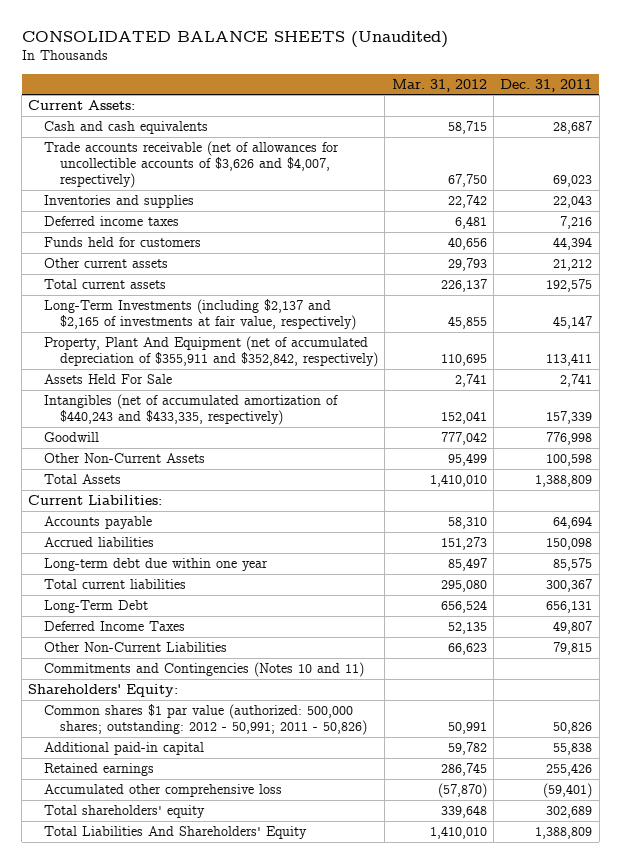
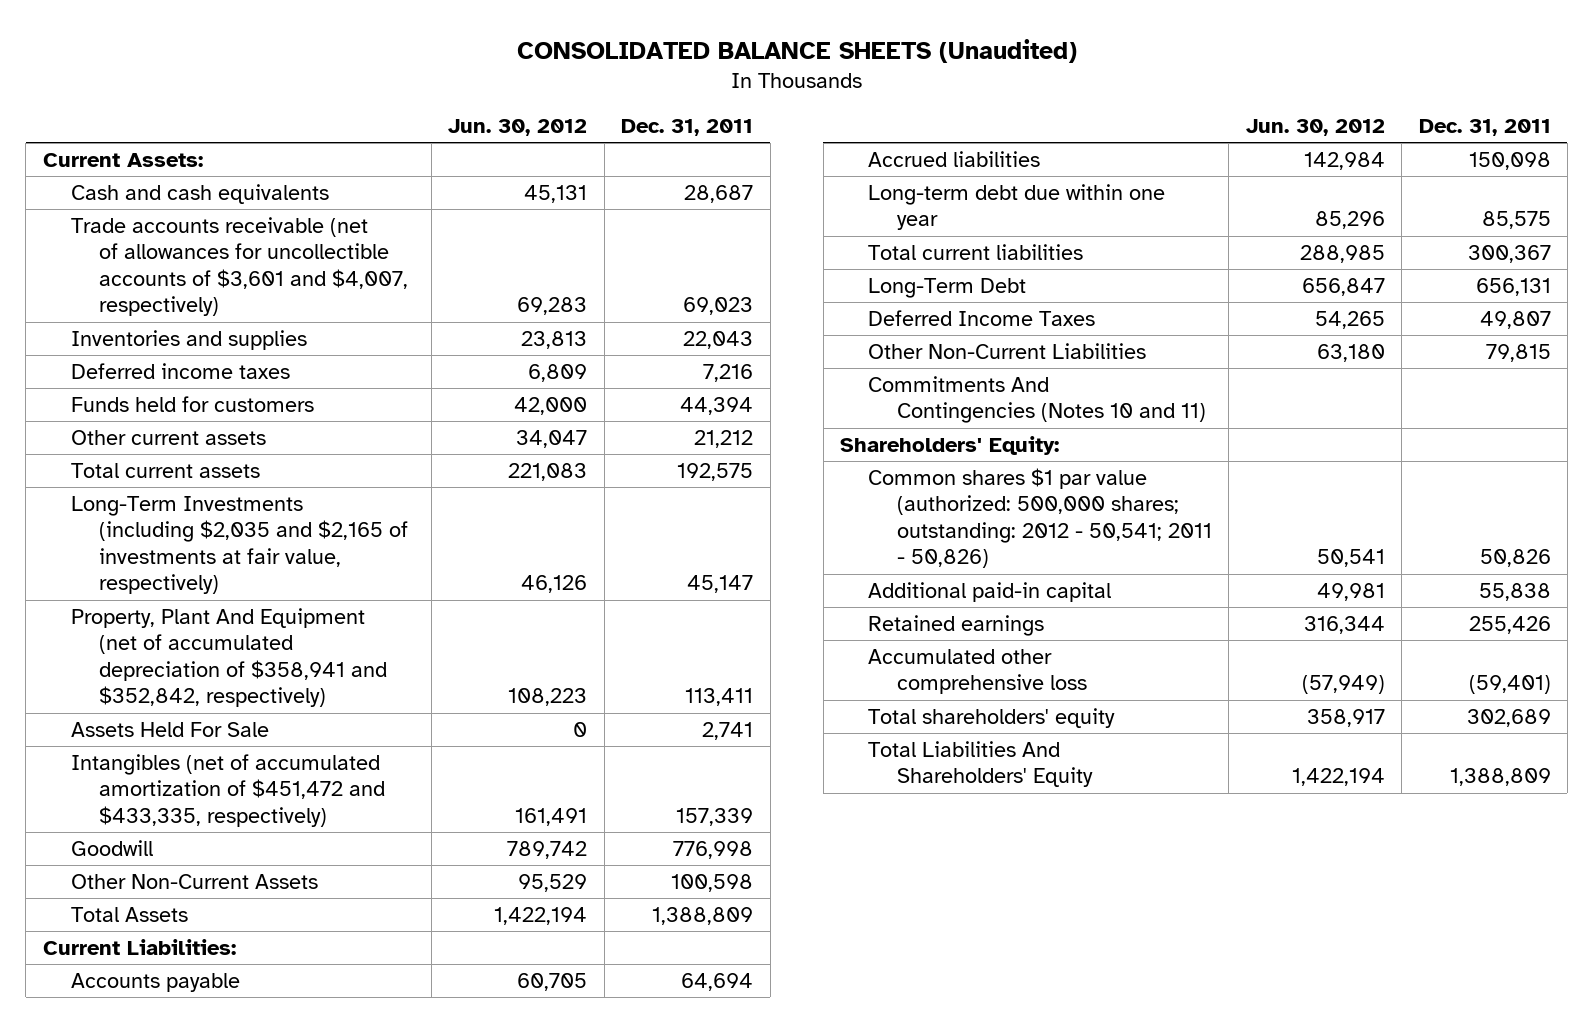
[391,78,487,92] Mar. 31, 2012 -> none
none -> [448,118,588,136] Jun. 30, 2012
[44,141,340,188] Trade accounts receivable (net of allowances for uncollectible accounts of $3,626 and $4,007, respectively) -> [70,216,409,317] Trade accounts receivable (net of allowances for uncollectible accounts of $3,601 and $4,007, respectively)
[44,299,357,330] Long-Term Investments (including $2,137 and $2,165 of investments at fair value, respectively) -> [70,495,409,595] Long-Term Investments (including $2,035 and $2,165 of investments at fair value, respectively)
[44,336,379,367] Property, Plant And Equipment (net of accumulated depreciation of $355,911 and $352,842, respectively) -> [70,607,388,708] Property, Plant And Equipment (net of accumulated depreciation of $358,941 and $352,842, respectively)
[44,394,339,425] Intangibles (net of accumulated amortization of $440,243 and $433,335, respectively) -> [70,753,386,827] Intangibles (net of accumulated amortization of $451,472 and $433,335, respectively)
[44,662,365,678] Commitments and Contingencies (Notes 10 and 11) -> [868,375,1206,424] Commitments And Contingencies (Notes 10 and 11)
[44,704,368,735] Common shares $1 par value (authorized: 500,000 shares; outstanding: 2012 - 50,991; 2011 - 50,826) -> [868,467,1212,569] Common shares $1 par value (authorized: 500,000 shares; outstanding: 2012 - 50,541; 2011 - 50,826)

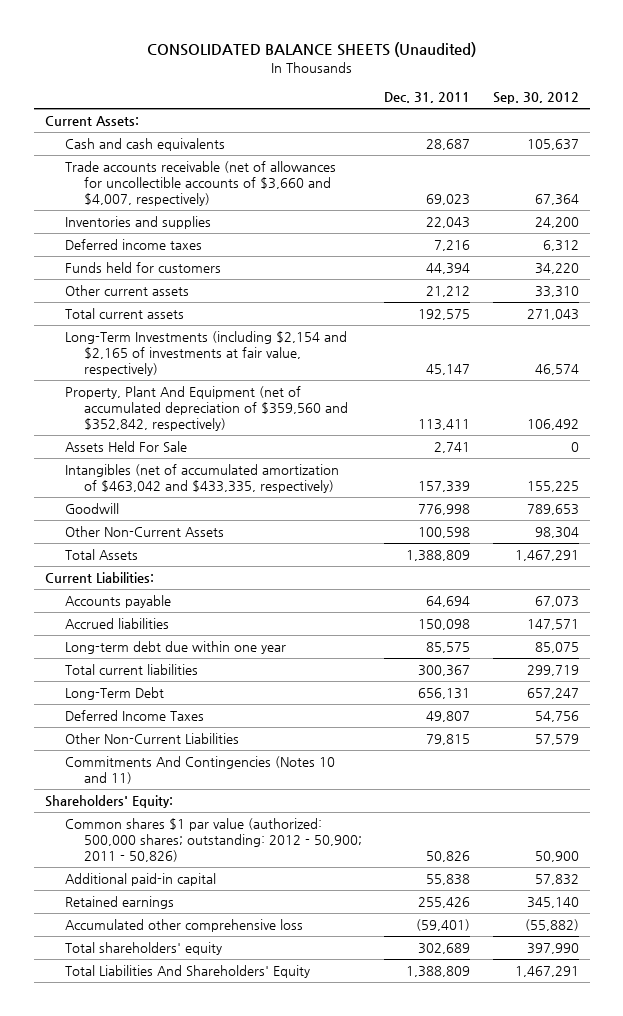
[448,118,588,136] Jun. 30, 2012 -> none
none -> [492,92,579,105] Sep. 30, 2012
[70,216,409,317] Trade accounts receivable (net of allowances for uncollectible accounts of $3,601 and $4,007, respectively) -> [64,161,336,207] Trade accounts receivable (net of allowances for uncollectible accounts of $3,660 and $4,007, respectively)
[70,495,409,595] Long-Term Investments (including $2,035 and $2,165 of investments at fair value, respectively) -> [64,331,347,377] Long-Term Investments (including $2,154 and $2,165 of investments at fair value, respectively)
[70,607,388,708] Property, Plant And Equipment (net of accumulated depreciation of $358,941 and $352,842, respectively) -> [64,386,349,432] Property, Plant And Equipment (net of accumulated depreciation of $359,560 and $352,842, respectively)
[70,753,386,827] Intangibles (net of accumulated amortization of $451,472 and $433,335, respectively) -> [64,464,339,494] Intangibles (net of accumulated amortization of $463,042 and $433,335, respectively)
[868,467,1212,569] Common shares $1 par value (authorized: 500,000 shares; outstanding: 2012 - 50,541; 2011 - 50,826) -> [64,818,363,863] Common shares $1 par value (authorized: 500,000 shares; outstanding: 2012 - 50,900; 2011 - 50,826)

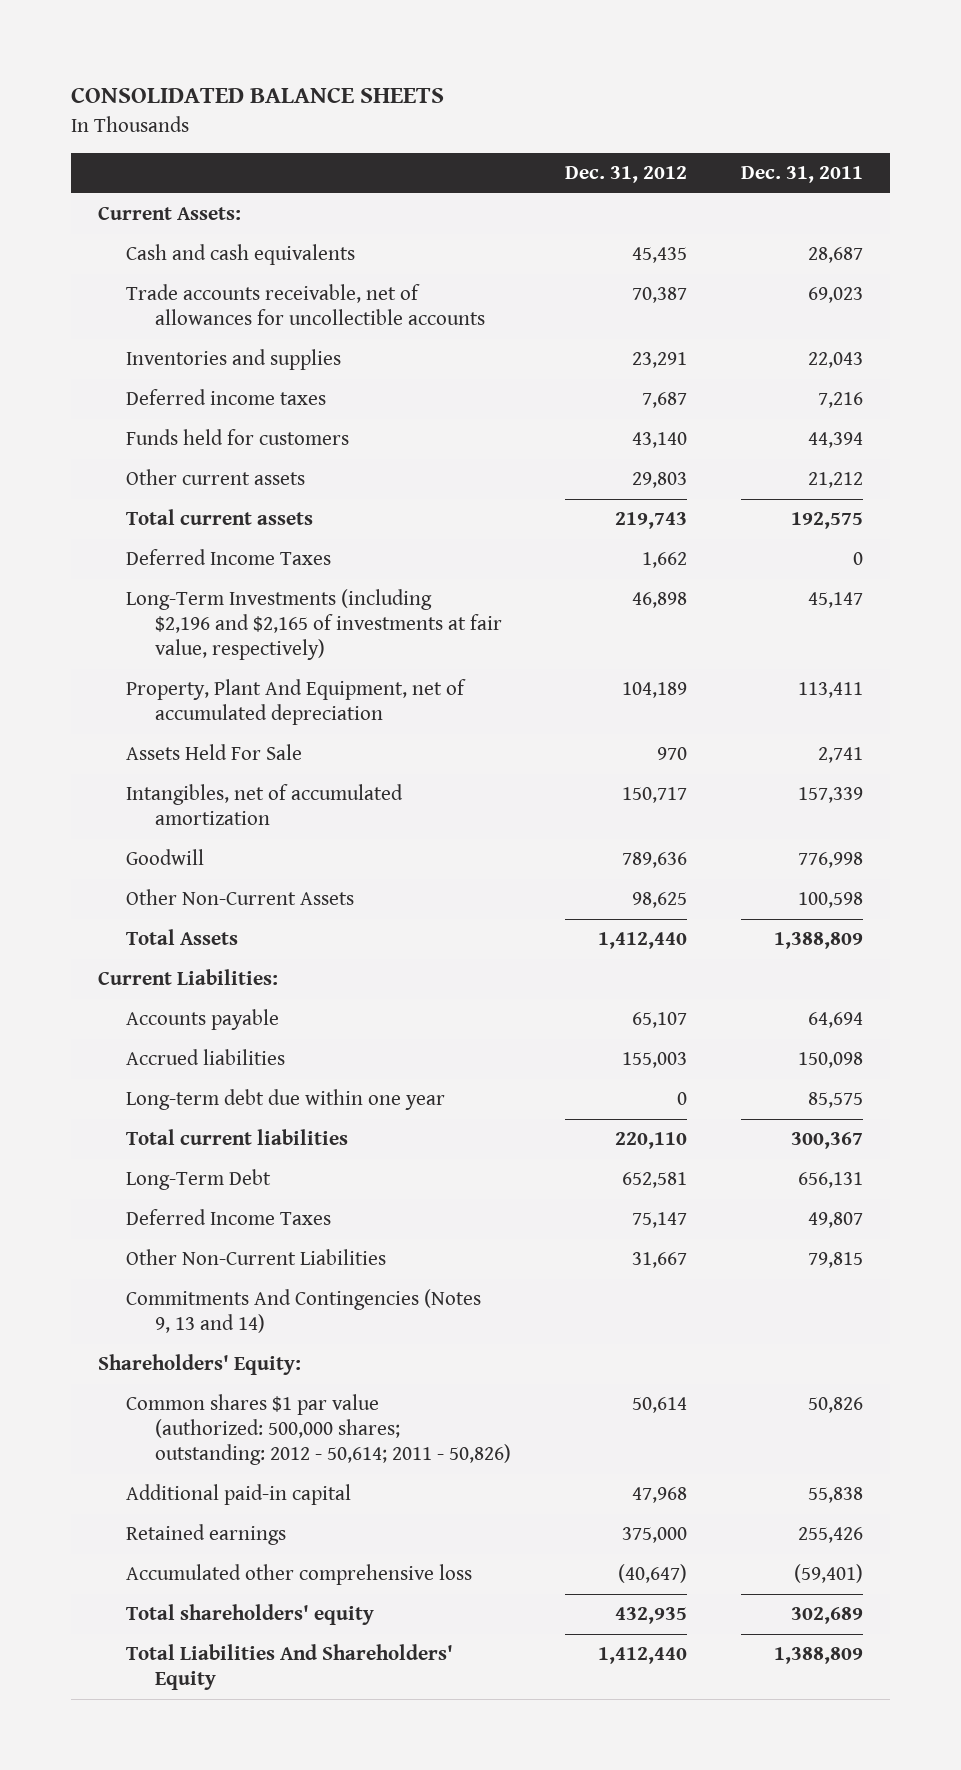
[146,42,476,58] CONSOLIDATED BALANCE SHEETS (Unaudited) -> [70,87,444,104] CONSOLIDATED BALANCE SHEETS
[492,92,579,105] Sep. 30, 2012 -> none
none -> [565,166,688,184] Dec. 31, 2012
[64,161,336,207] Trade accounts receivable (net of allowances for uncollectible accounts of $3,660 and $4,007, respectively) -> [126,284,486,326] Trade accounts receivable, net of allowances for uncollectible accounts
none -> [126,549,332,566] Deferred Income Taxes
[64,331,347,377] Long-Term Investments (including $2,154 and $2,165 of investments at fair value, respectively) -> [126,589,503,661] Long-Term Investments (including $2,196 and $2,165 of investments at fair value, respectively)
[64,386,349,432] Property, Plant And Equipment (net of accumulated depreciation of $359,560 and $352,842, respectively) -> [126,679,467,726] Property, Plant And Equipment, net of accumulated depreciation
[64,464,339,494] Intangibles (net of accumulated amortization of $463,042 and $433,335, respectively) -> [126,784,404,826] Intangibles, net of accumulated amortization
[64,756,335,785] Commitments And Contingencies (Notes 10 and 11) -> [126,1289,482,1334] Commitments And Contingencies (Notes 9, 13 and 14)
[64,818,363,863] Common shares $1 par value (authorized: 500,000 shares; outstanding: 2012 - 50,900; 2011 - 50,826) -> [126,1394,512,1466] Common shares $1 par value (authorized: 500,000 shares; outstanding: 2012 - 50,614; 2011 - 50,826)

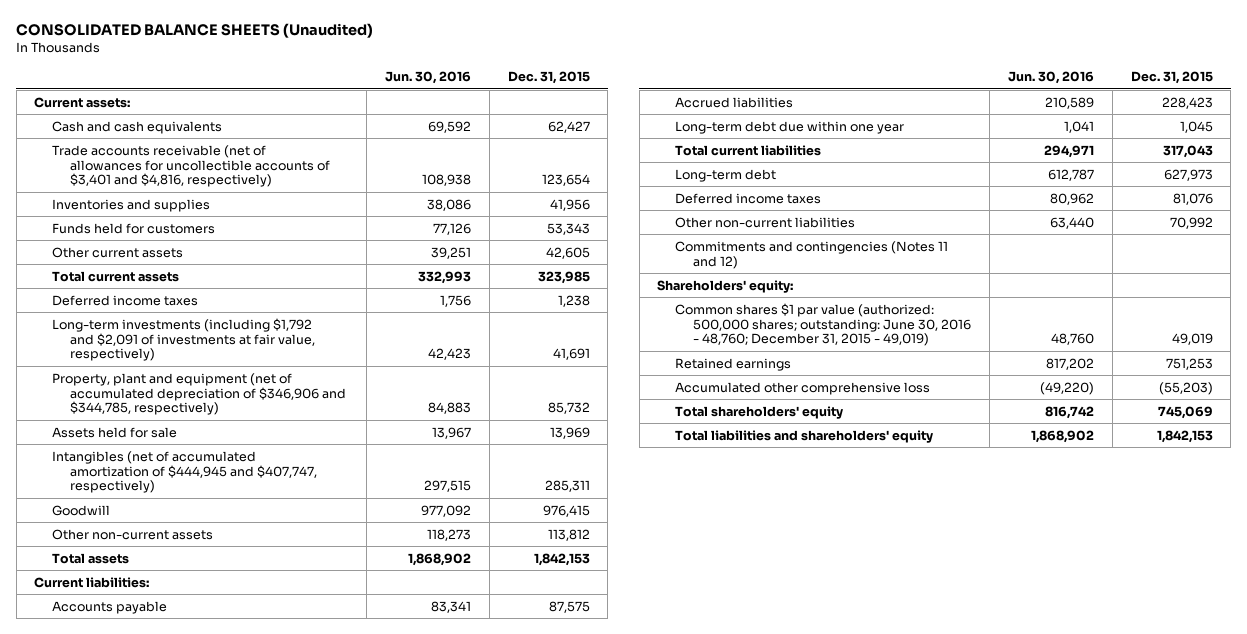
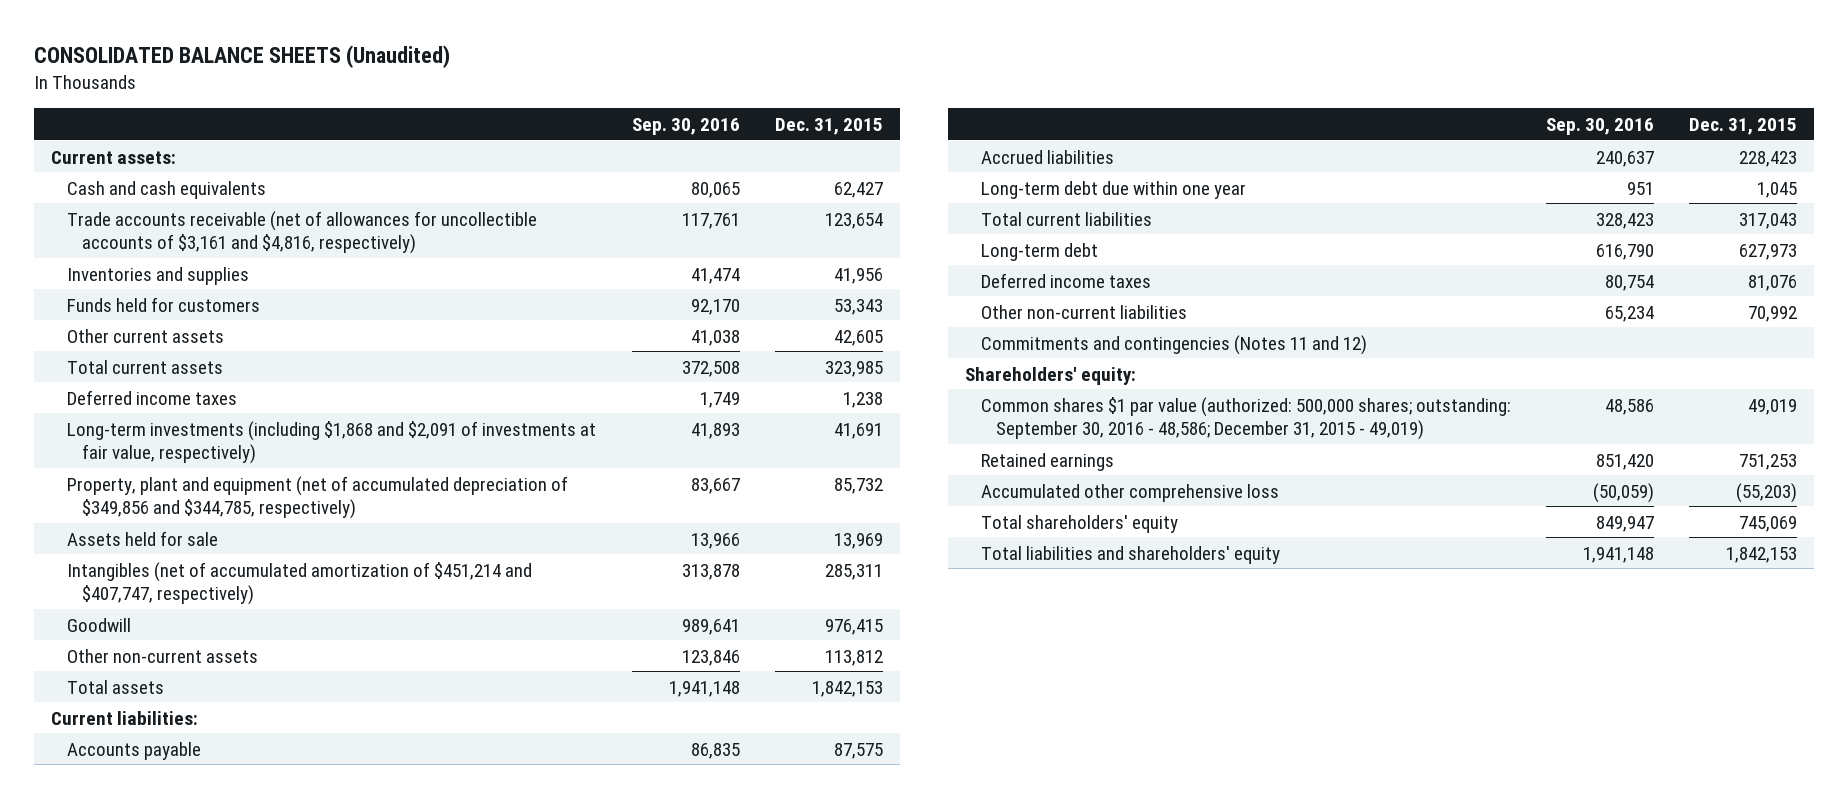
[385,71,472,85] Jun. 30, 2016 -> none
none -> [631,117,740,135] Sep. 30, 2016
[52,144,331,188] Trade accounts receivable (net of allowances for uncollectible accounts of $3,401 and $4,816, respectively) -> [66,210,537,255] Trade accounts receivable (net of allowances for uncollectible accounts of $3,161 and $4,816, respectively)
[52,317,316,362] Long-term investments (including $1,792 and $2,091 of investments at fair value, respectively) -> [66,420,596,465] Long-term investments (including $1,868 and $2,091 of investments at fair value, respectively)
[52,372,347,416] Property, plant and equipment (net of accumulated depreciation of $346,906 and $344,785, respectively) -> [66,475,568,520] Property, plant and equipment (net of accumulated depreciation of $349,856 and $344,785, respectively)
[52,450,318,494] Intangibles (net of accumulated amortization of $444,945 and $407,747, respectively) -> [66,561,532,606] Intangibles (net of accumulated amortization of $451,214 and $407,747, respectively)
[675,302,972,347] Common shares $1 par value (authorized: 500,000 shares; outstanding: June 30, 2016 - 48,760; December 31, 2015 - 49,019) -> [980,396,1511,441] Common shares $1 par value (authorized: 500,000 shares; outstanding: September 30, 2016 - 48,586; December 31, 2015 - 49,019)

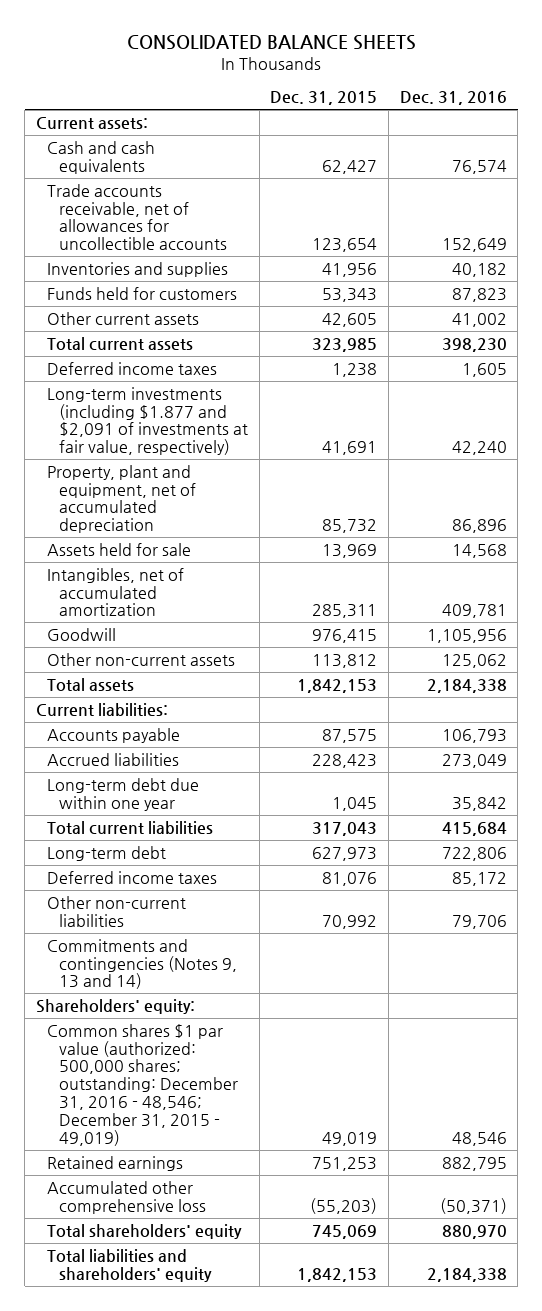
[33,45,450,69] CONSOLIDATED BALANCE SHEETS (Unaudited) -> [127,35,417,51] CONSOLIDATED BALANCE SHEETS
[631,117,740,135] Sep. 30, 2016 -> none
none -> [399,91,507,106] Dec. 31, 2016
[66,210,537,255] Trade accounts receivable (net of allowances for uncollectible accounts of $3,161 and $4,816, respectively) -> [47,183,228,251] Trade accounts receivable, net of allowances for uncollectible accounts
[66,420,596,465] Long-term investments (including $1,868 and $2,091 of investments at fair value, respectively) -> [47,386,249,456] Long-term investments (including $1.877 and $2,091 of investments at fair value, respectively)
[66,475,568,520] Property, plant and equipment (net of accumulated depreciation of $349,856 and $344,785, respectively) -> [47,464,197,534] Property, plant and equipment, net of accumulated depreciation
[66,561,532,606] Intangibles (net of accumulated amortization of $451,214 and $407,747, respectively) -> [47,567,185,617] Intangibles, net of accumulated amortization
[980,334,1367,355] Commitments and contingencies (Notes 11 and 12) -> [47,938,238,990] Commitments and contingencies (Notes 9, 13 and 14)
[980,396,1511,441] Common shares $1 par value (authorized: 500,000 shares; outstanding: September 30, 2016 - 48,586; December 31, 2015 - 49,019) -> [47,1023,239,1146] Common shares $1 par value (authorized: 500,000 shares; outstanding: December 31, 2016 - 48,546; December 31, 2015 - 49,019)

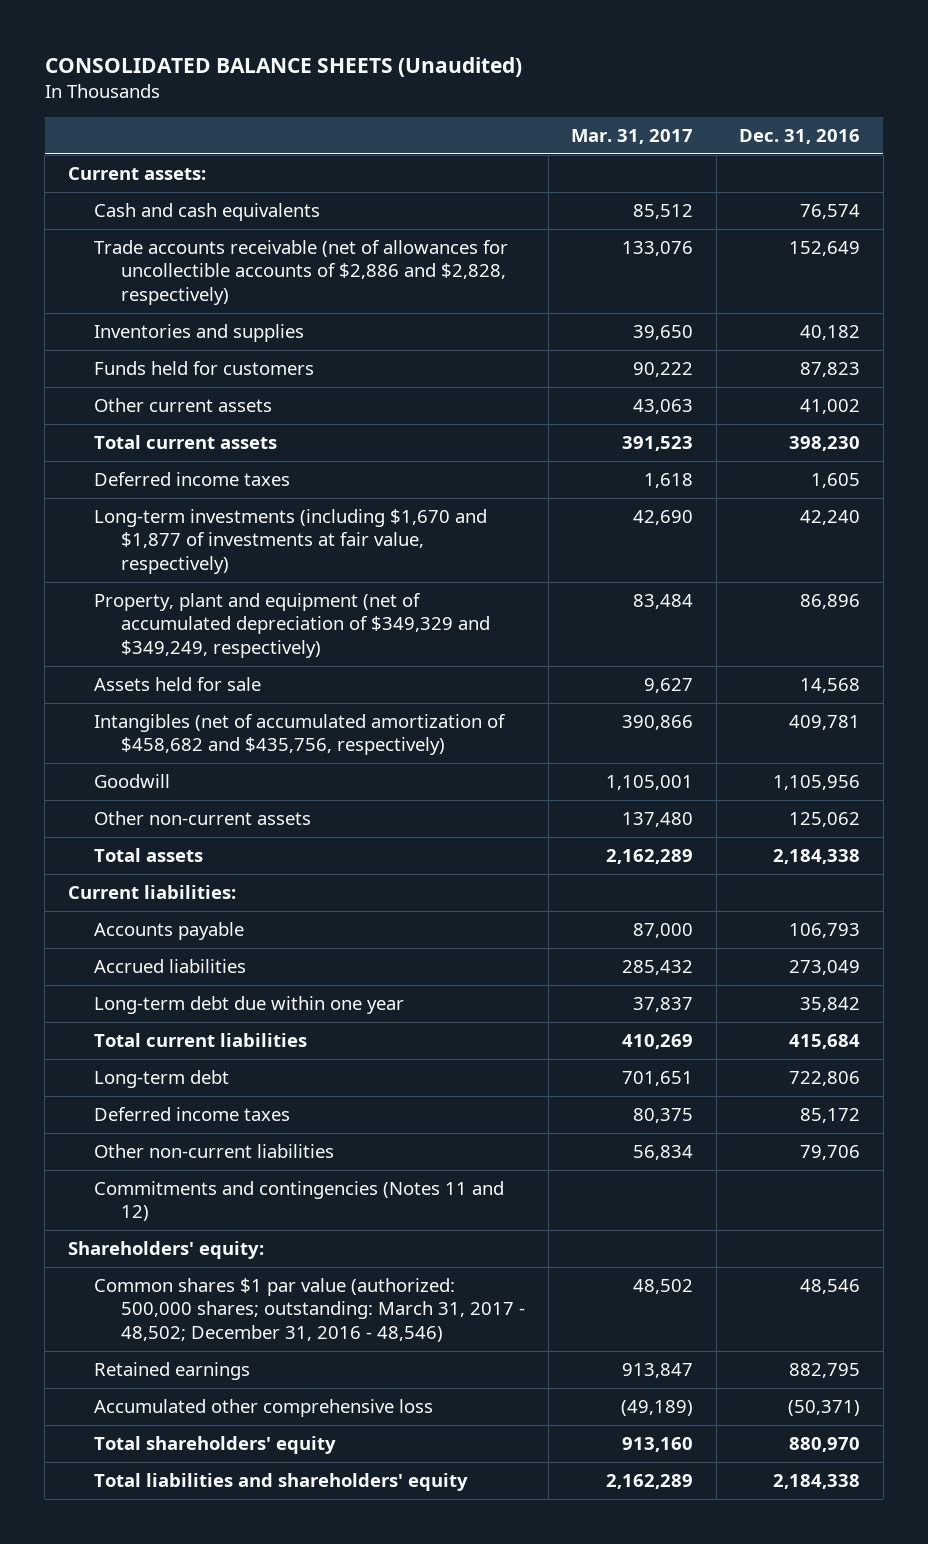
[127,35,417,51] CONSOLIDATED BALANCE SHEETS -> [44,57,522,78] CONSOLIDATED BALANCE SHEETS (Unaudited)
[270,91,378,106] Dec. 31, 2015 -> none
none -> [571,128,694,144] Mar. 31, 2017
[47,183,228,251] Trade accounts receivable, net of allowances for uncollectible accounts -> [94,240,509,305] Trade accounts receivable (net of allowances for uncollectible accounts of $2,886 and $2,828, respectively)
[47,386,249,456] Long-term investments (including $1.877 and $2,091 of investments at fair value, respectively) -> [94,509,488,574] Long-term investments (including $1,670 and $1,877 of investments at fair value, respectively)
[47,464,197,534] Property, plant and equipment, net of accumulated depreciation -> [94,593,491,658] Property, plant and equipment (net of accumulated depreciation of $349,329 and $349,249, respectively)
[47,567,185,617] Intangibles, net of accumulated amortization -> [94,714,507,756] Intangibles (net of accumulated amortization of $458,682 and $435,756, respectively)
[47,938,238,990] Commitments and contingencies (Notes 9, 13 and 14) -> [94,1181,505,1222] Commitments and contingencies (Notes 11 and 12)
[47,1023,239,1146] Common shares $1 par value (authorized: 500,000 shares; outstanding: December 31, 2016 - 48,546; December 31, 2015 - 49,019) -> [94,1278,526,1342] Common shares $1 par value (authorized: 500,000 shares; outstanding: March 31, 2017 - 48,502; December 31, 2016 - 48,546)

